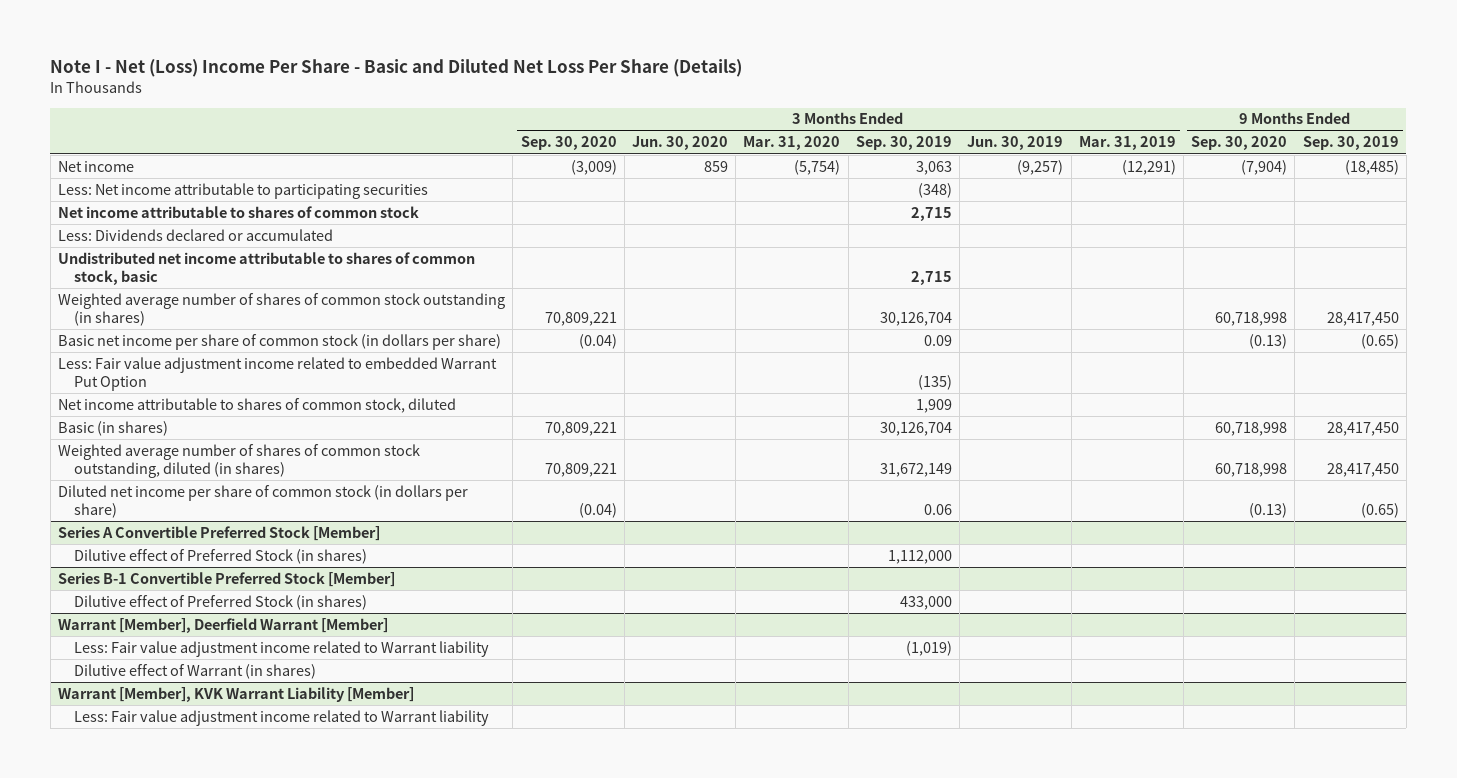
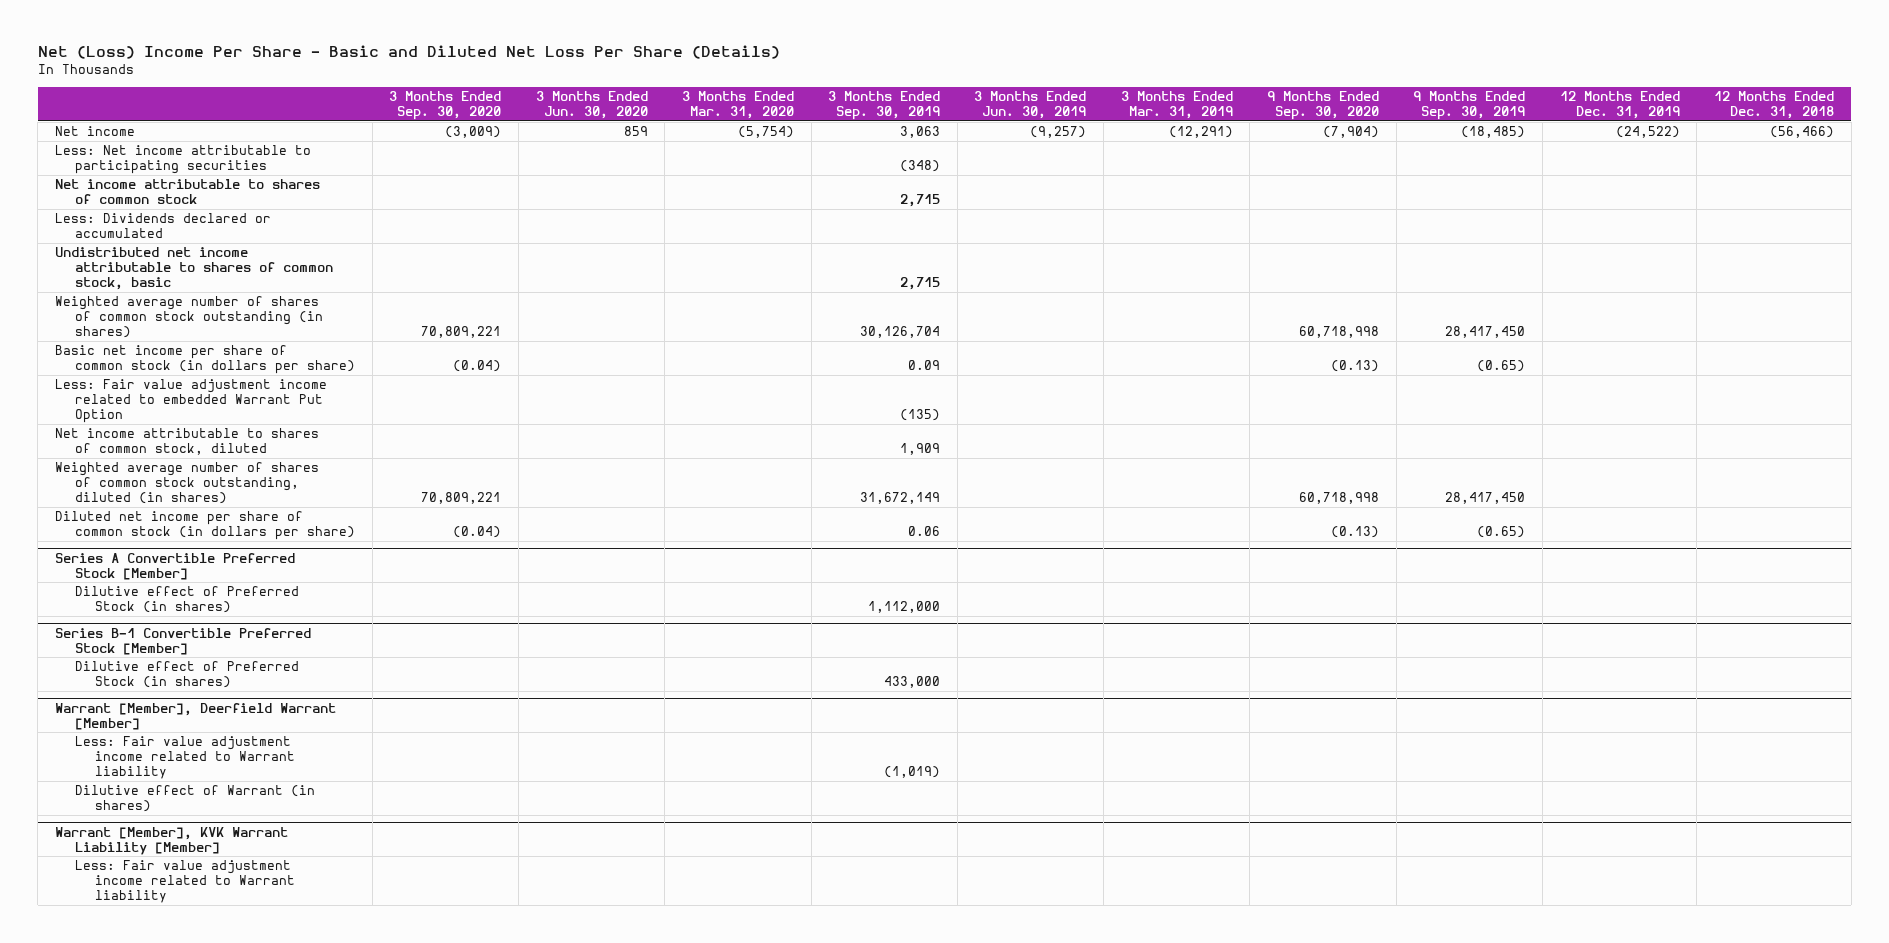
[50,59,743,78] Note I - Net (Loss) Income Per Share - Basic and Diluted Net Loss Per Share (Details) -> [37,45,780,60] Net (Loss) Income Per Share - Basic and Diluted Net Loss Per Share (Details)
none -> [1559,91,1680,120] 12 Months Ended Dec. 31, 2019
none -> [1714,91,1835,120] 12 Months Ended Dec. 31, 2018
[58,420,169,436] Basic (in shares) -> none

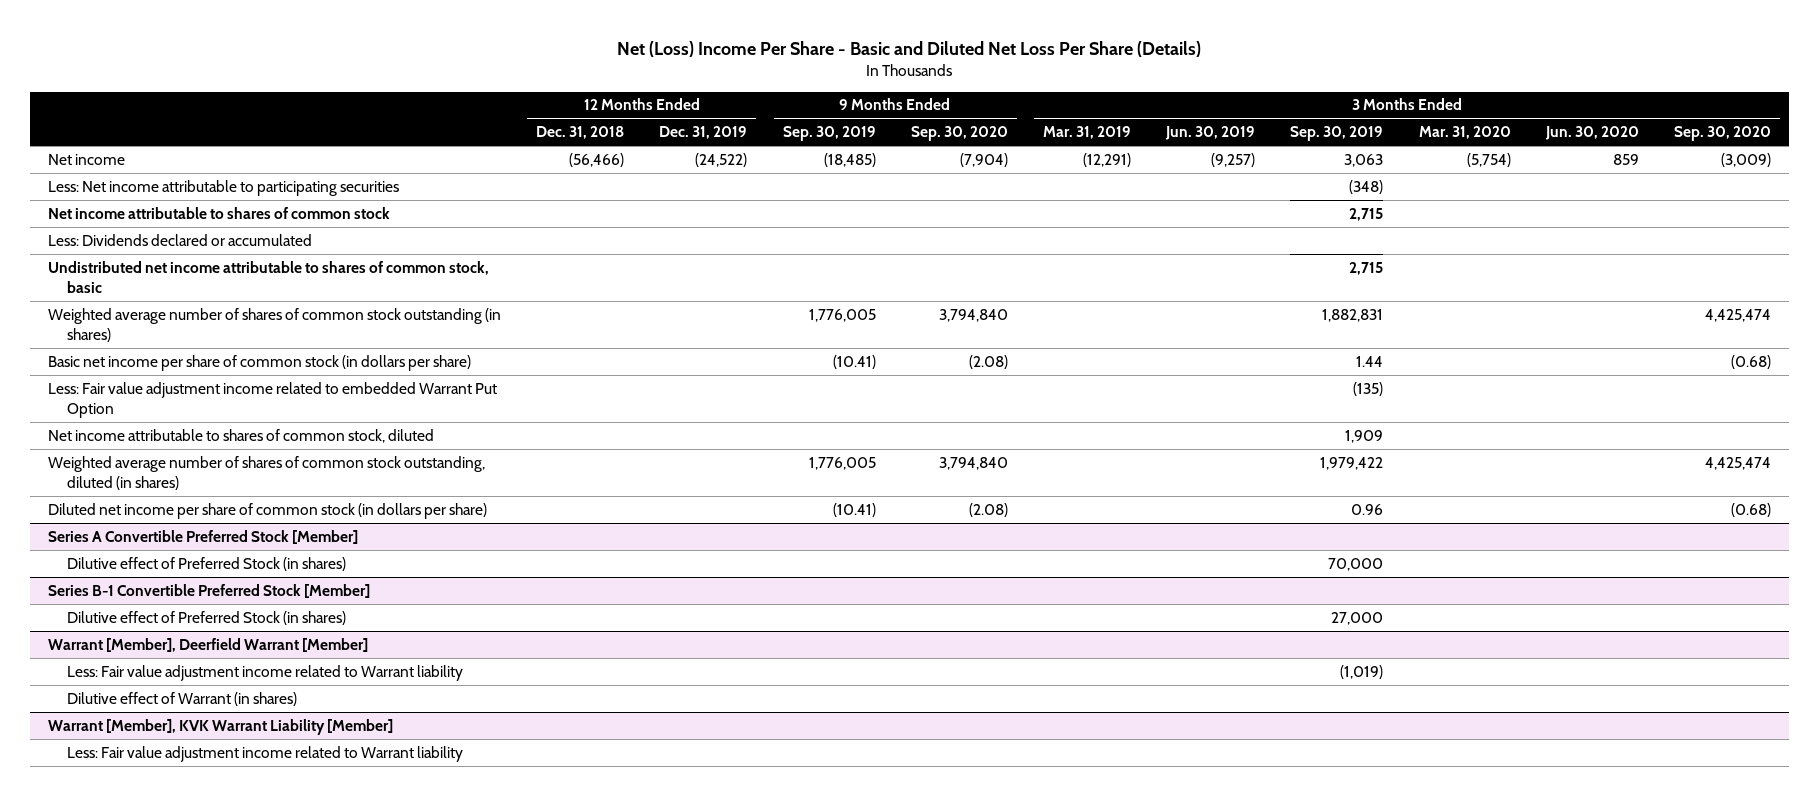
[421,326,502,339] 70,809,221 -> [1705,308,1772,322] 4,425,474
[860,326,941,339] 30,126,704 -> [1322,308,1384,322] 1,882,831
[1299,326,1380,339] 60,718,998 -> [938,308,1008,322] 3,794,840
[1445,326,1526,339] 28,417,450 -> [808,308,876,322] 1,776,005
[453,360,502,373] (0.04) -> [1731,354,1772,369] (0.68)
[908,360,941,371] 0.09 -> [1356,355,1384,367] 1.44
[1331,360,1380,373] (0.13) -> [968,354,1008,369] (2.08)
[1477,360,1526,373] (0.65) -> [832,354,876,369] (10.41)
[421,492,502,505] 70,809,221 -> [1705,456,1772,470] 4,425,474
[860,492,941,505] 31,672,149 -> [1320,456,1384,470] 1,979,422
[1299,492,1380,505] 60,718,998 -> [938,456,1008,470] 3,794,840
[1445,492,1526,505] 28,417,450 -> [808,456,876,470] 1,776,005
[453,526,502,539] (0.04) -> [1731,502,1772,517] (0.68)
[908,526,941,537] 0.06 -> [1351,503,1384,515] 0.96
[1331,526,1380,539] (0.13) -> [968,502,1008,517] (2.08)
[1477,526,1526,539] (0.65) -> [832,502,876,517] (10.41)
[868,601,941,614] 1,112,000 -> [1328,557,1384,571] 70,000
[884,676,941,689] 433,000 -> [1331,611,1384,625] 27,000

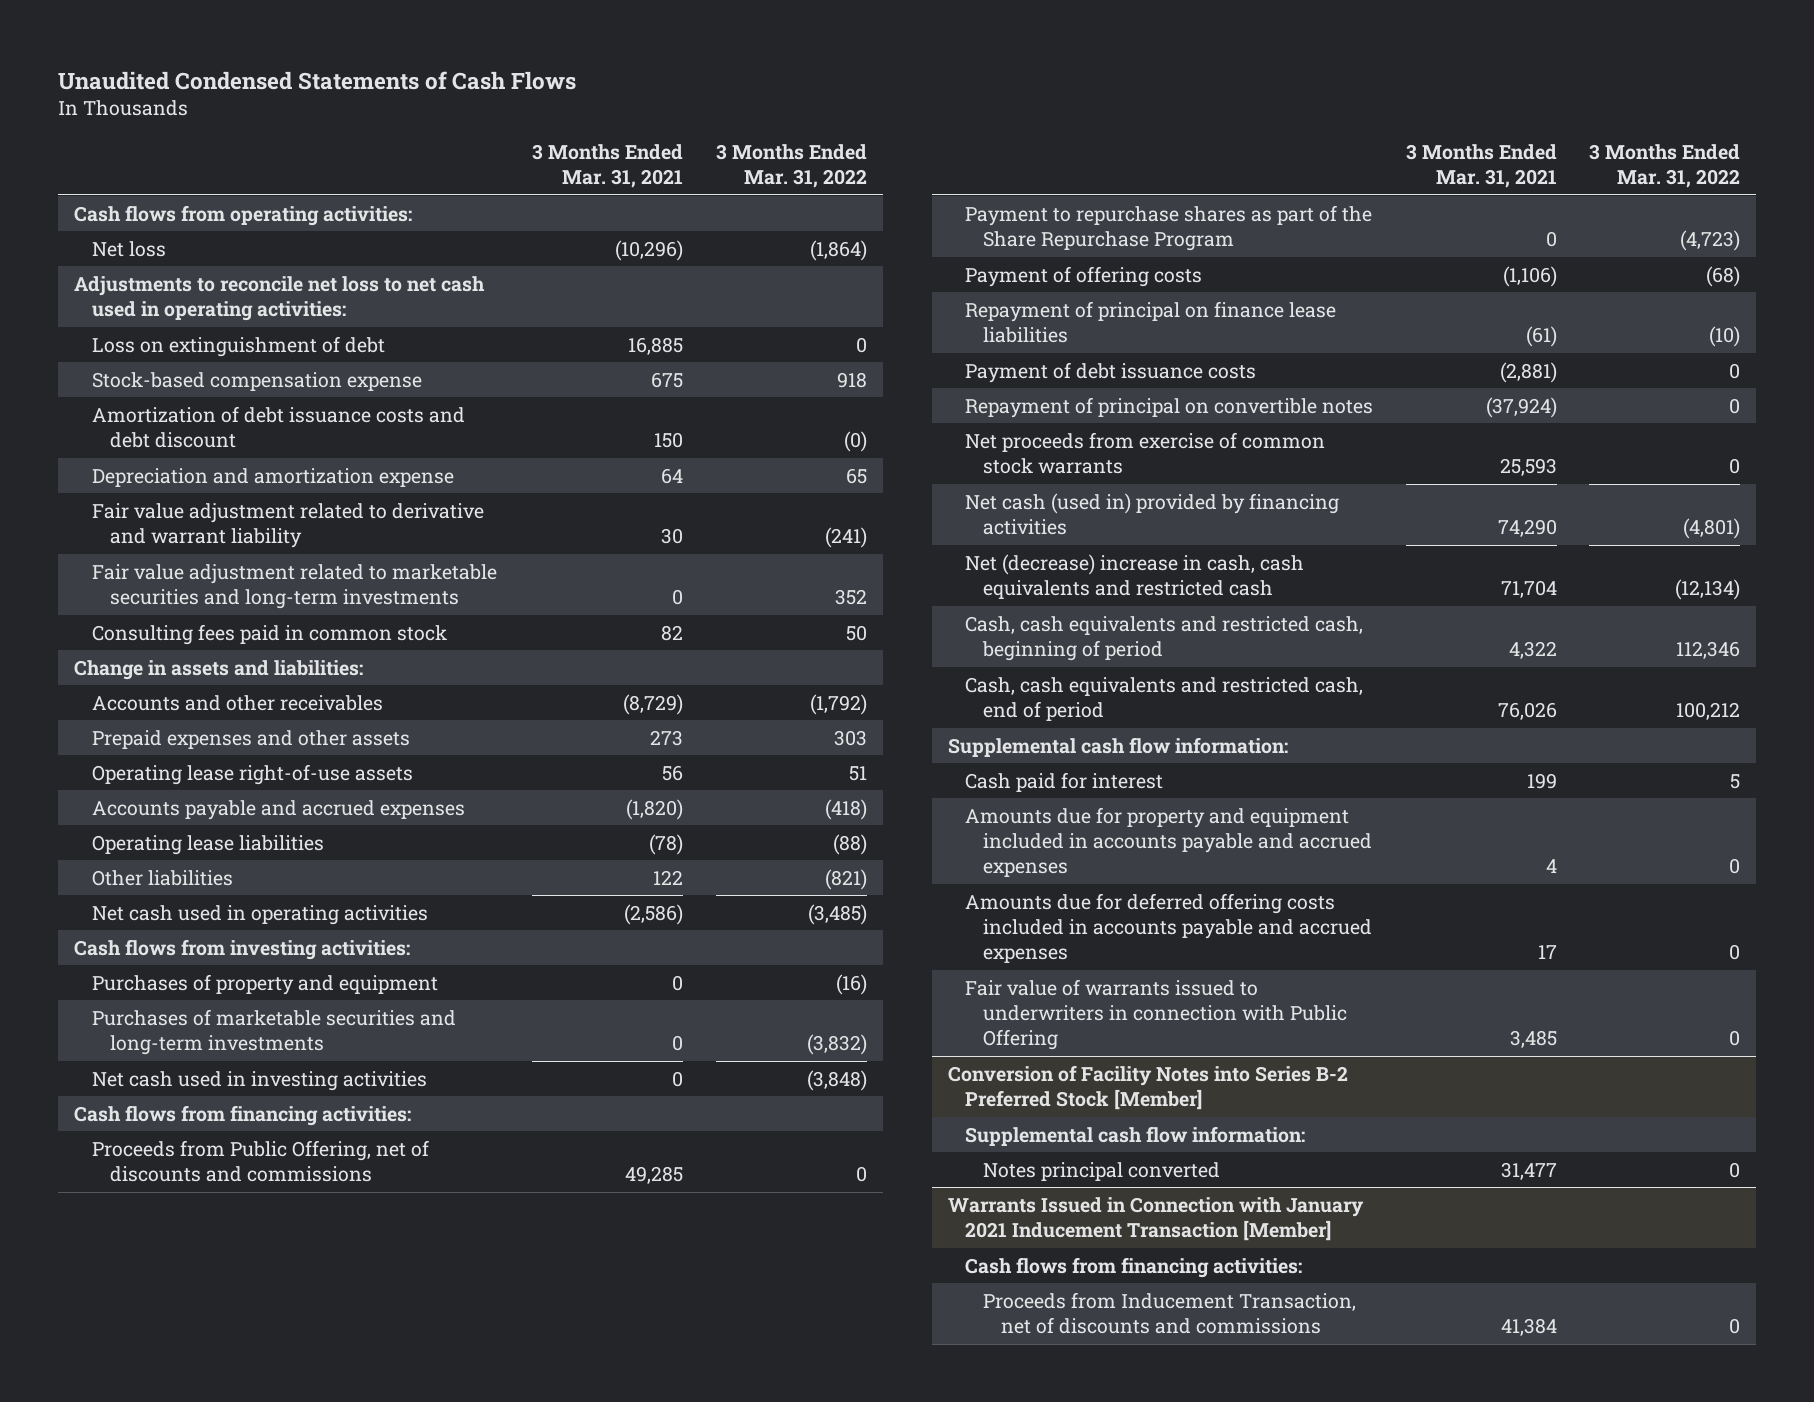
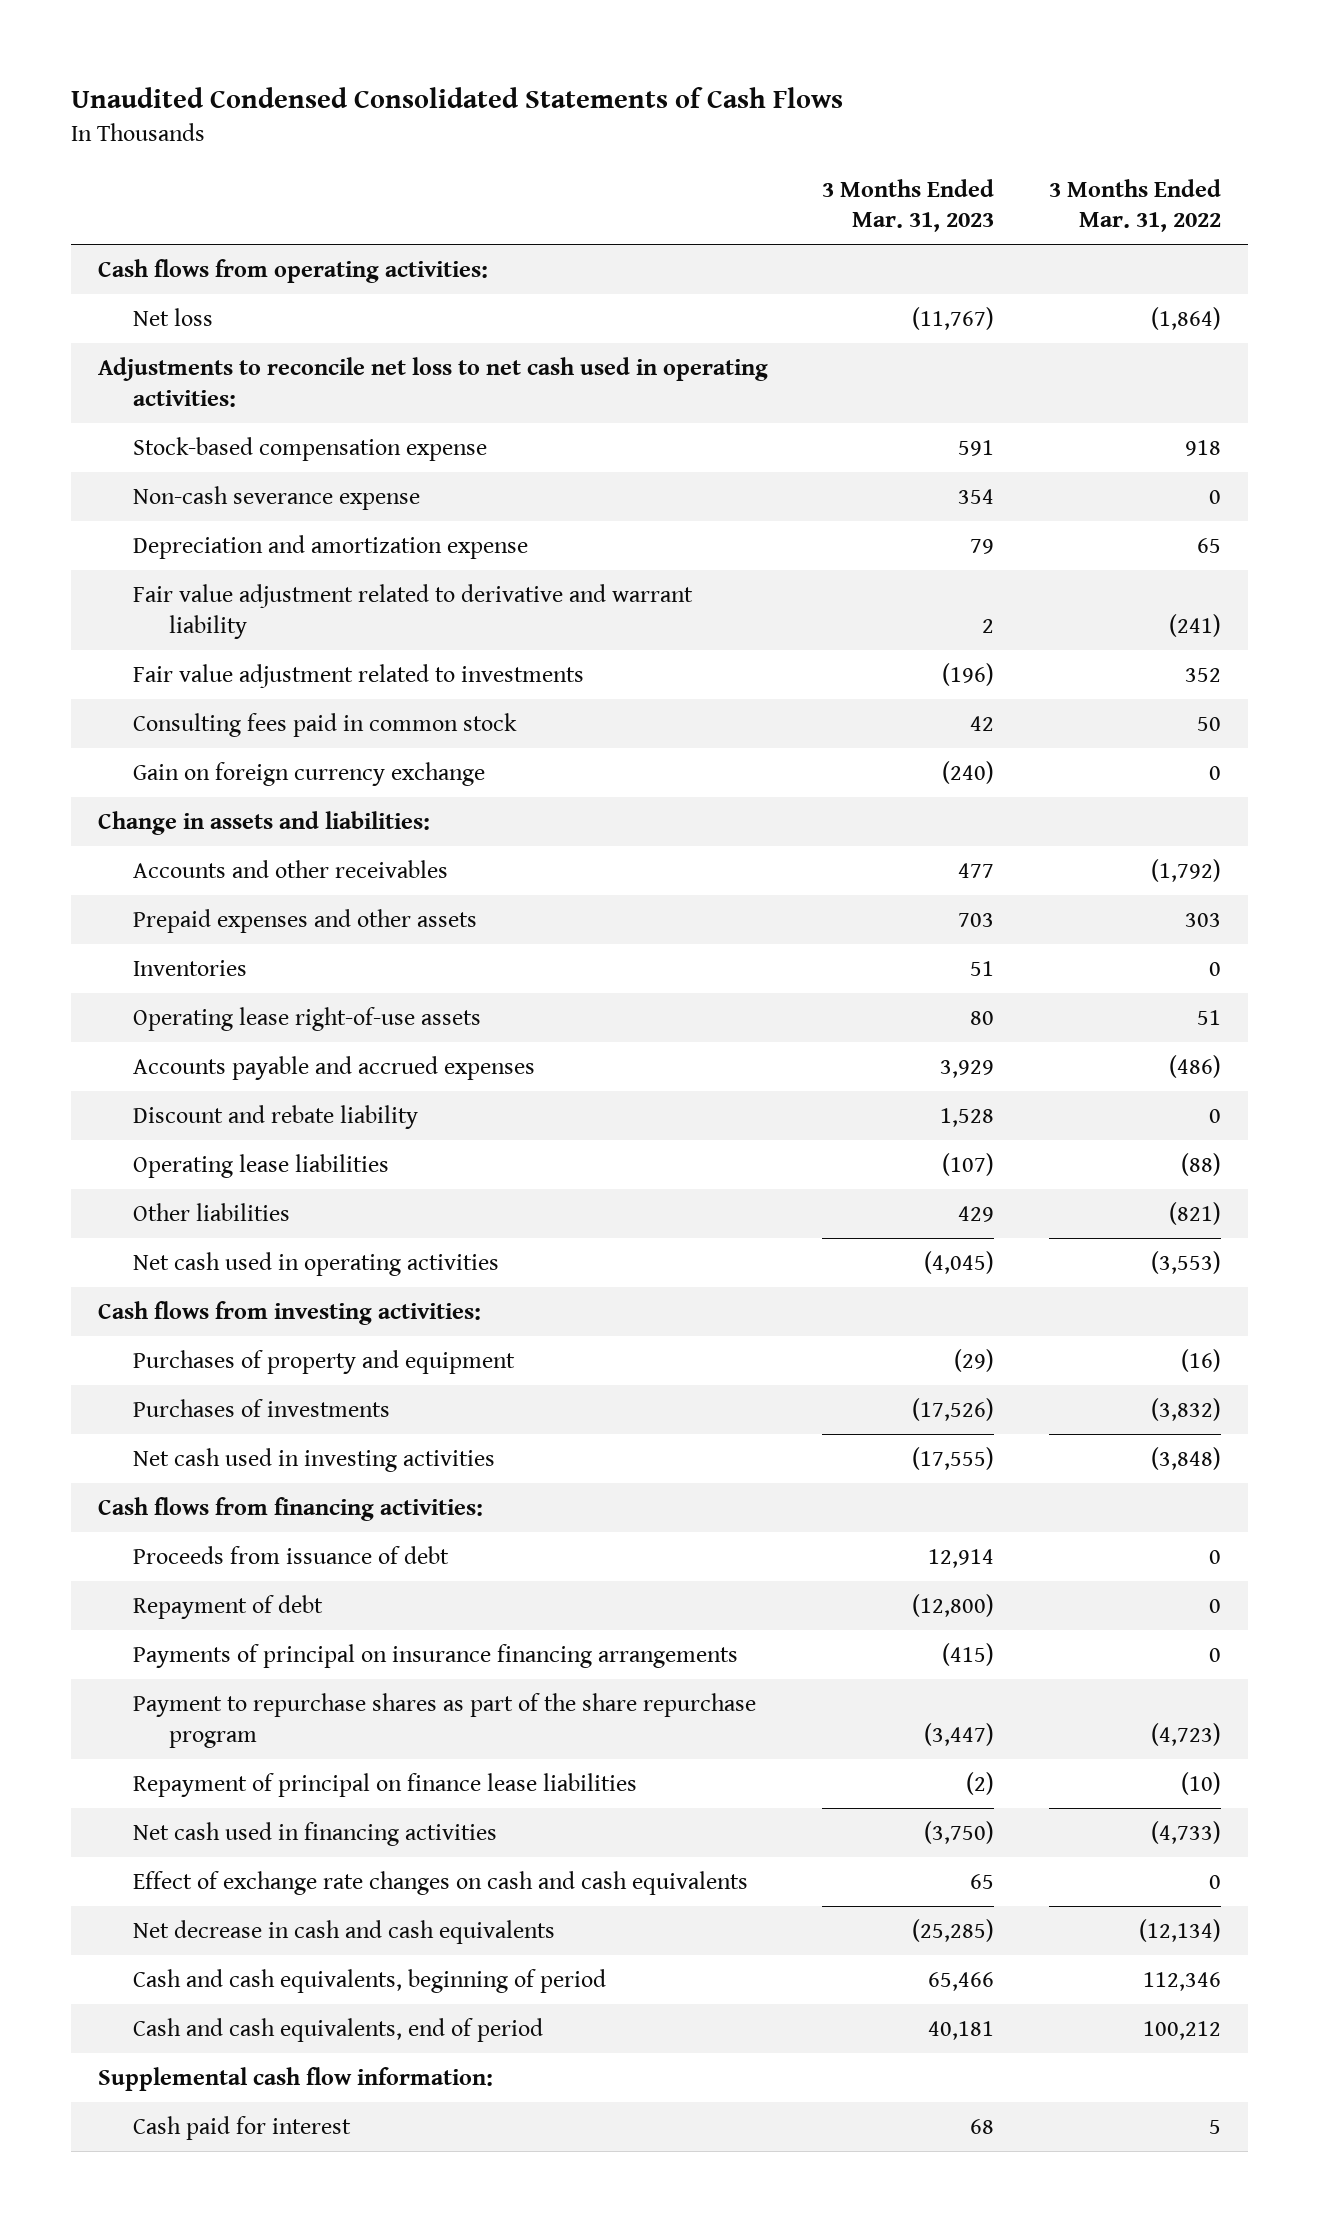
[58,70,577,90] Unaudited Condensed Statements of Cash Flows -> [70,87,843,109] Unaudited Condensed Consolidated Statements of Cash Flows
[532,144,684,189] 3 Months Ended Mar. 31, 2021 -> none
none -> [822,178,995,233] 3 Months Ended Mar. 31, 2023
[92,335,386,357] Loss on extinguishment of debt -> none
[92,405,466,448] Amortization of debt issuance costs and debt discount -> none
none -> [133,486,421,511] Non-cash severance expense
[92,563,498,609] Fair value adjustment related to marketable securities and long-term investments -> [133,664,585,689] Fair value adjustment related to investments
none -> [133,762,486,787] Gain on foreign currency exchange
none -> [133,960,248,977] Inventories
[824,798,867,820] (418) -> [1168,1055,1221,1079] (486)
none -> [133,1105,419,1130] Discount and rebate liability
[807,903,867,925] (3,485) -> [1150,1251,1221,1275] (3,553)
[92,1008,457,1055] Purchases of marketable securities and long-term investments -> [133,1399,391,1418] Purchases of investments
[92,1139,430,1182] Proceeds from Public Offering, net of discounts and commissions -> none
[965,265,1203,287] Payment of offering costs -> none
none -> [133,1546,450,1565] Proceeds from issuance of debt
none -> [133,1595,324,1620] Repayment of debt
none -> [133,1644,739,1669] Payments of principal on insurance financing arrangements
[965,204,1373,251] Payment to repurchase shares as part of the Share Repurchase Program -> [133,1693,757,1748] Payment to repurchase shares as part of the share repurchase program
[965,361,1257,383] Payment of debt issuance costs -> none
[965,396,1374,418] Repayment of principal on convertible notes -> none
[965,431,1326,474] Net proceeds from exercise of common stock warrants -> none
[965,492,1340,535] Net cash (used in) provided by financing activities -> [133,1822,498,1847] Net cash used in financing activities
[1682,517,1740,539] (4,801) -> [1150,1821,1221,1845] (4,733)
none -> [133,1871,749,1896] Effect of exchange rate changes on cash and cash equivalents
[965,553,1305,599] Net (decrease) increase in cash, cash equivalents and restricted cash -> [133,1920,556,1945] Net decrease in cash and cash equivalents
[965,615,1364,661] Cash, cash equivalents and restricted cash, beginning of period -> [133,1969,607,1994] Cash and cash equivalents, beginning of period
[965,676,1364,721] Cash, cash equivalents and restricted cash, end of period -> [133,2018,544,2043] Cash and cash equivalents, end of period
[965,806,1373,878] Amounts due for property and equipment included in accounts payable and accrued expenses -> none
[965,892,1373,964] Amounts due for deferred offering costs included in accounts payable and accrued expenses -> none
[965,978,1348,1051] Fair value of warrants issued to underwriters in connection with Public Offering -> none
[947,1064,1348,1110] Conversion of Facility Notes into Series B-2 Preferred Stock [Member] -> none
[965,1125,1306,1146] Supplemental cash flow information: -> none
[983,1161,1221,1181] Notes principal converted -> none
[947,1196,1364,1241] Warrants Issued in Connection with January 2021 Inducement Transaction [Member] -> none
[965,1256,1303,1278] Cash flows from financing activities: -> none
[983,1291,1357,1334] Proceeds from Inducement Transaction, net of discounts and commissions -> none

